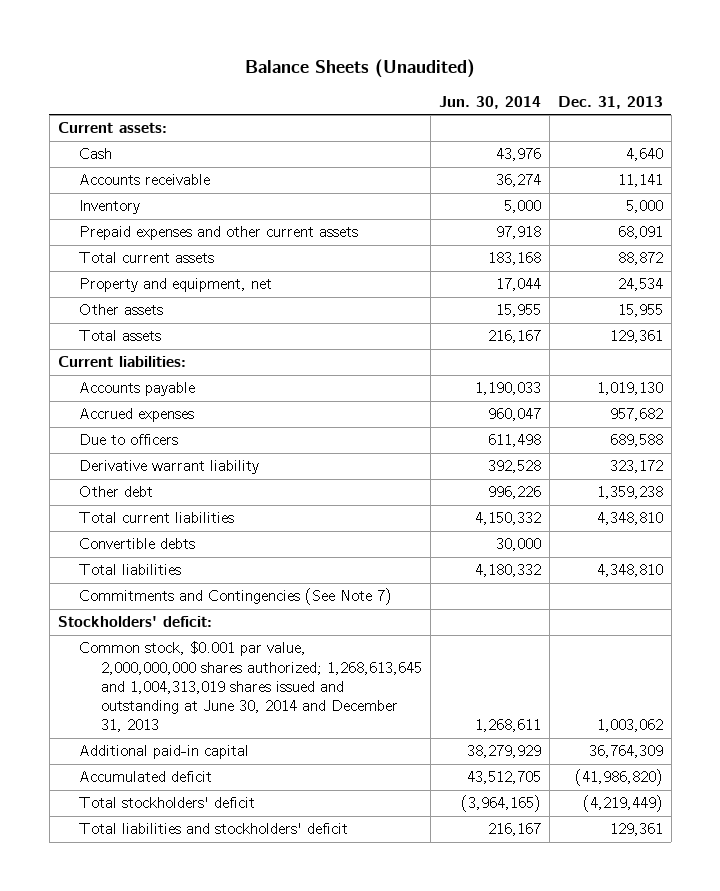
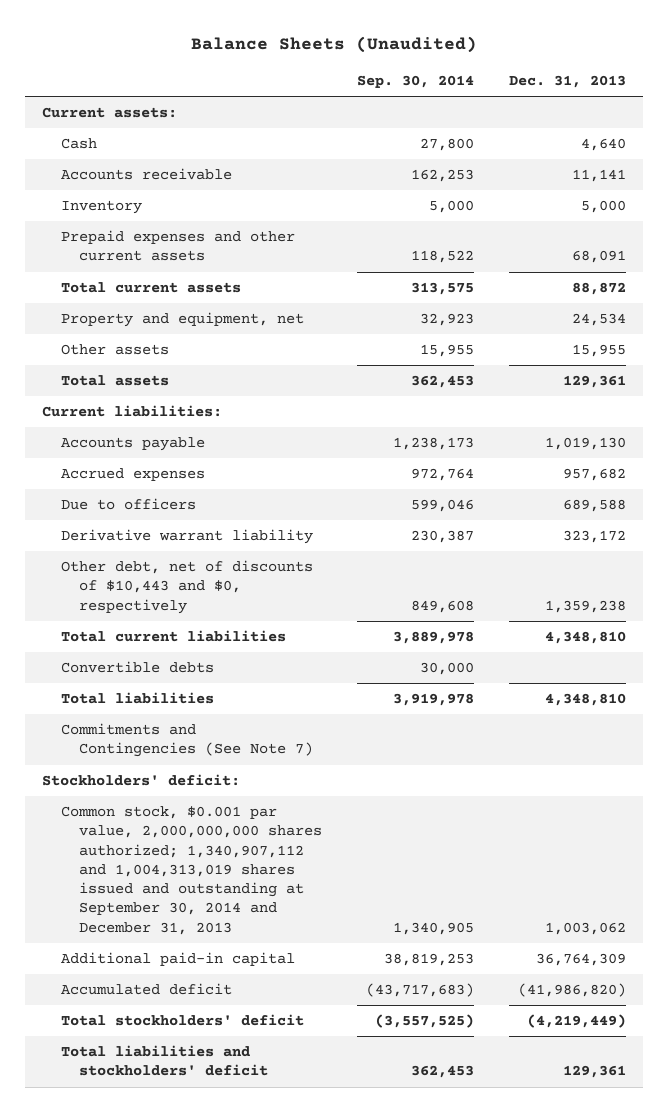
[438,95,541,109] Jun. 30, 2014 -> none
none -> [356,74,474,88] Sep. 30, 2014
[79,486,154,498] Other debt -> [60,560,313,614] Other debt, net of discounts of $10,443 and $0, respectively
[79,641,422,733] Common stock, $0.001 par value, 2,000,000,000 shares authorized; 1,268,613,645 and 1,004,313,019 shares issued and outstanding at June 30, 2014 and December 31, 2013 -> [60,806,323,935] Common stock, $0.001 par value, 2,000,000,000 shares authorized; 1,340,907,112 and 1,004,313,019 shares issued and outstanding at September 30, 2014 and December 31, 2013

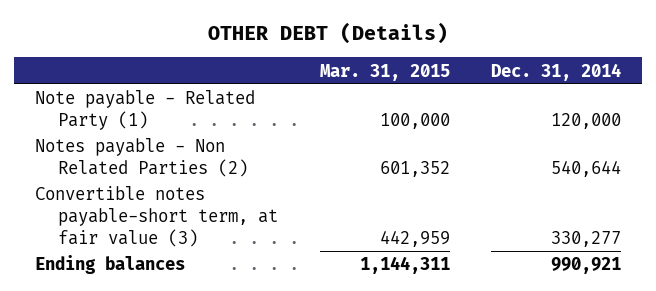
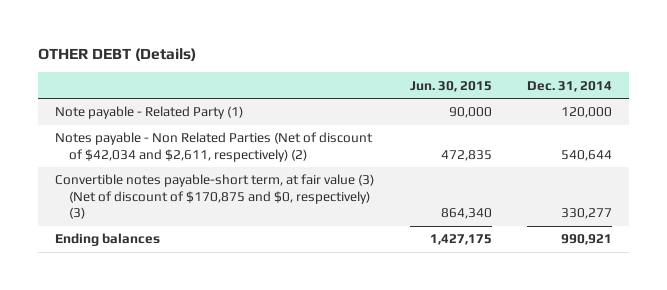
[319,63,450,81] Mar. 31, 2015 -> none
none -> [409,80,492,92] Jun. 30, 2015
[34,138,249,178] Notes payable - Non Related Parties (2) -> [55,132,374,162] Notes payable - Non Related Parties (Net of discount of $42,034 and $2,611, respectively) (2)
[34,186,279,247] Convertible notes payable-short term, at fair value (3) -> [55,174,375,220] Convertible notes payable-short term, at fair value (3) (Net of discount of $170,875 and $0, respectively) (3)

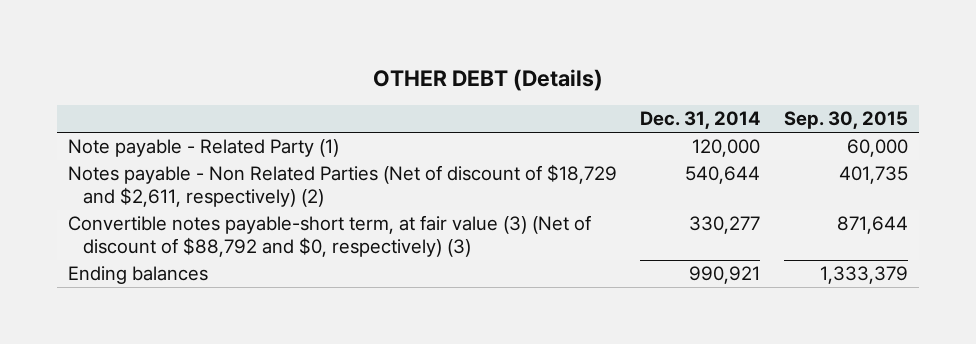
[409,80,492,92] Jun. 30, 2015 -> none
none -> [783,111,908,130] Sep. 30, 2015
[55,132,374,162] Notes payable - Non Related Parties (Net of discount of $42,034 and $2,611, respectively) (2) -> [68,164,618,207] Notes payable - Non Related Parties (Net of discount of $18,729 and $2,611, respectively) (2)
[55,174,375,220] Convertible notes payable-short term, at fair value (3) (Net of discount of $170,875 and $0, respectively) (3) -> [68,215,592,257] Convertible notes payable-short term, at fair value (3) (Net of discount of $88,792 and $0, respectively) (3)

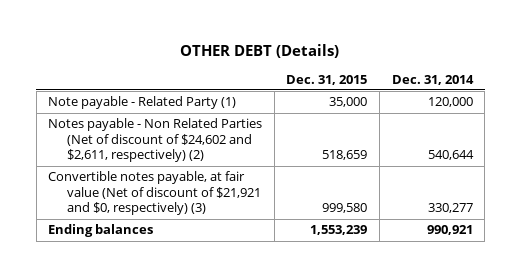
[783,111,908,130] Sep. 30, 2015 -> none
none -> [286,74,368,85] Dec. 31, 2015
[68,164,618,207] Notes payable - Non Related Parties (Net of discount of $18,729 and $2,611, respectively) (2) -> [48,118,263,163] Notes payable - Non Related Parties (Net of discount of $24,602 and $2,611, respectively) (2)
[68,215,592,257] Convertible notes payable-short term, at fair value (3) (Net of discount of $88,792 and $0, respectively) (3) -> [48,171,262,216] Convertible notes payable, at fair value (Net of discount of $21,921 and $0, respectively) (3)

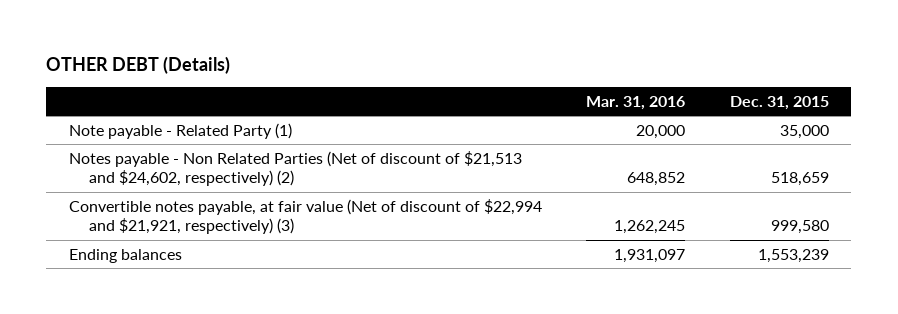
[391,74,474,85] Dec. 31, 2014 -> none
none -> [586,95,686,110] Mar. 31, 2016
[48,118,263,163] Notes payable - Non Related Parties (Net of discount of $24,602 and $2,611, respectively) (2) -> [68,150,522,187] Notes payable - Non Related Parties (Net of discount of $21,513 and $24,602, respectively) (2)
[48,171,262,216] Convertible notes payable, at fair value (Net of discount of $21,921 and $0, respectively) (3) -> [68,198,542,235] Convertible notes payable, at fair value (Net of discount of $22,994 and $21,921, respectively) (3)

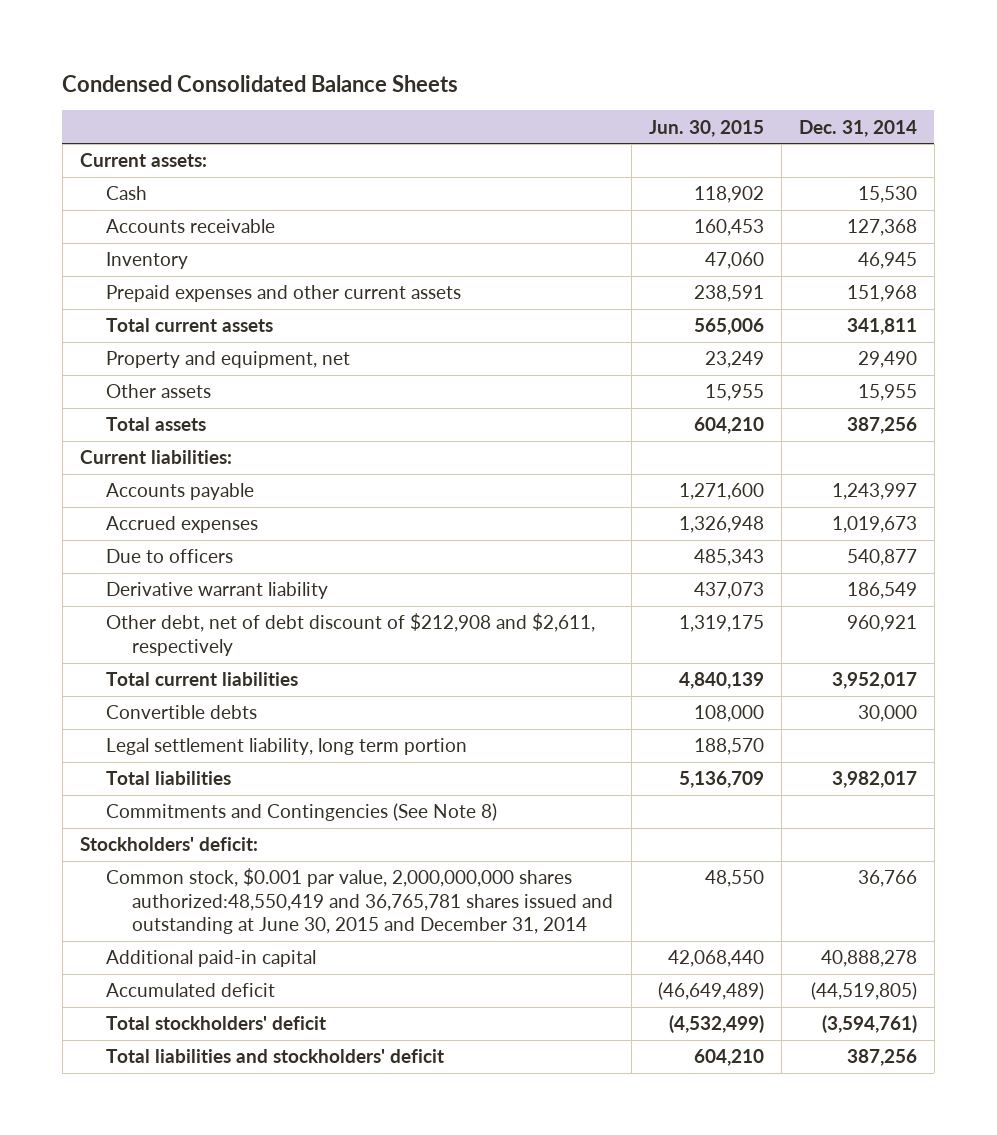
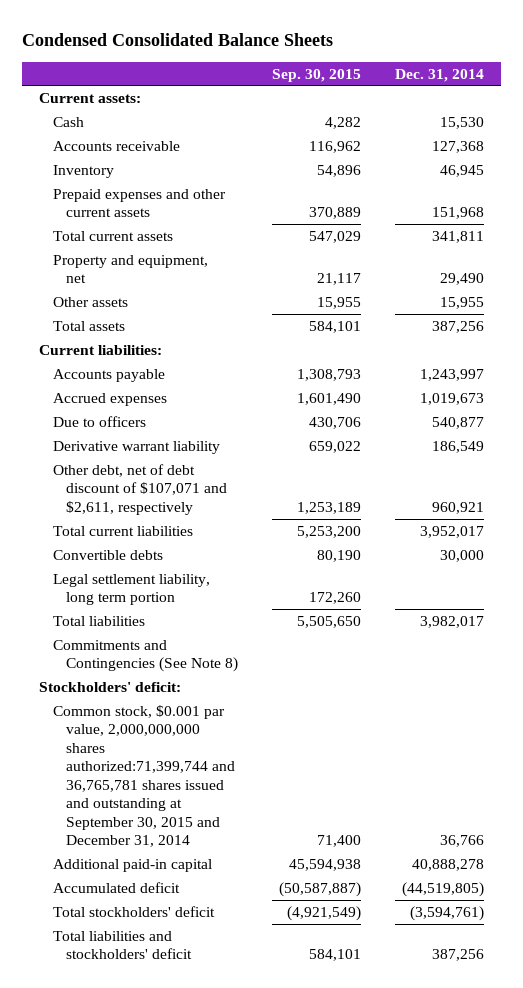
[648,119,764,137] Jun. 30, 2015 -> none
none -> [271,68,361,82] Sep. 30, 2015
[106,613,596,656] Other debt, net of debt discount of $212,908 and $2,611, respectively -> [52,463,227,515] Other debt, net of debt discount of $107,071 and $2,611, respectively
[106,868,614,935] Common stock, $0.001 par value, 2,000,000,000 shares authorized:48,550,419 and 36,765,781 shares issued and outstanding at June 30, 2015 and December 31, 2014 -> [52,704,235,848] Common stock, $0.001 par value, 2,000,000,000 shares authorized:71,399,744 and 36,765,781 shares issued and outstanding at September 30, 2015 and December 31, 2014

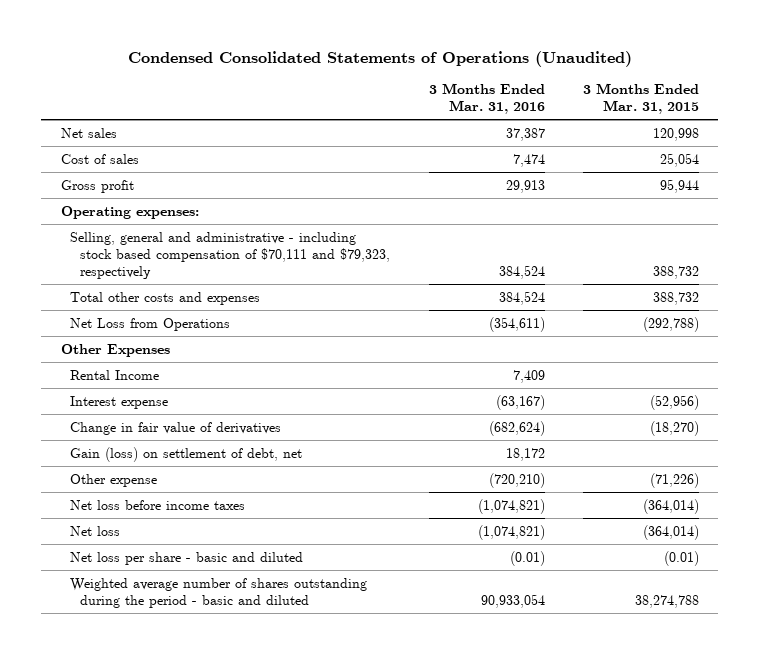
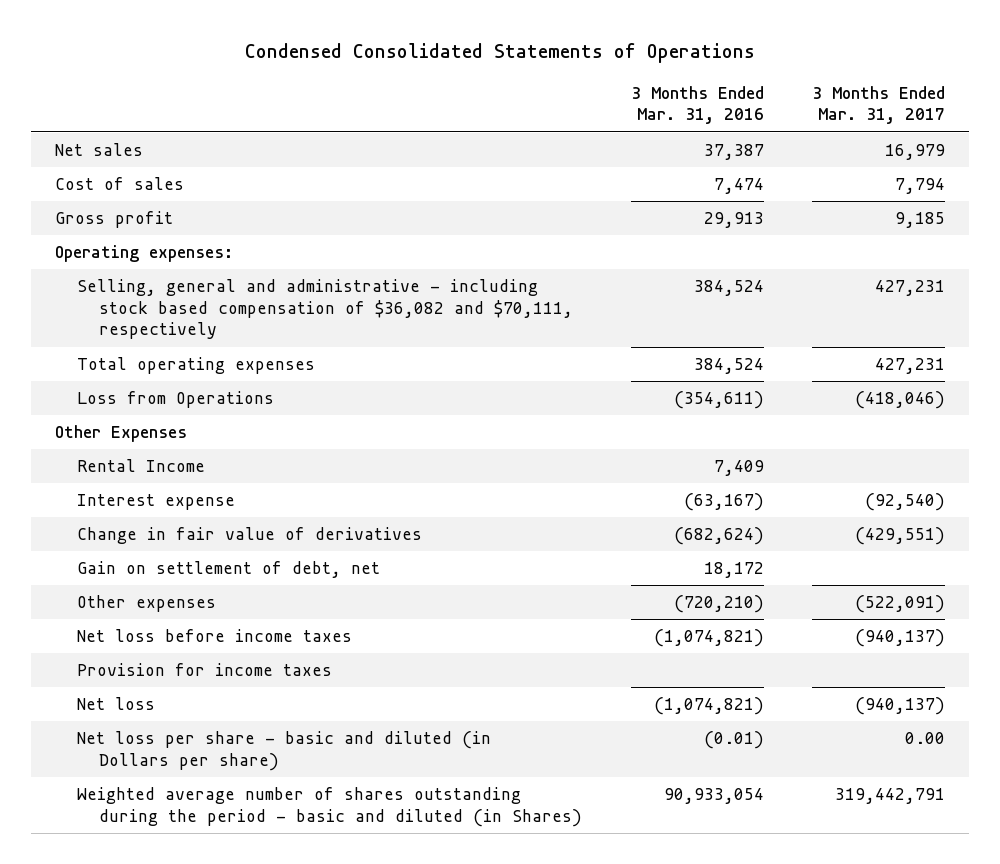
[127,50,632,67] Condensed Consolidated Statements of Operations (Unaudited) -> [244,42,755,63] Condensed Consolidated Statements of Operations
[583,82,700,115] 3 Months Ended Mar. 31, 2015 -> none
none -> [812,85,946,125] 3 Months Ended Mar. 31, 2017
[70,231,391,279] Selling, general and administrative - including stock based compensation of $70,111 and $79,323, respectively -> [77,279,574,340] Selling, general and administrative - including stock based compensation of $36,082 and $70,111, respectively
[70,291,261,305] Total other costs and expenses -> [77,357,316,375] Total operating expenses
[70,317,231,331] Net Loss from Operations -> [77,391,275,409] Loss from Operations
[70,446,303,462] Gain (loss) on settlement of debt, net -> [77,561,381,579] Gain on settlement of debt, net
[70,473,158,487] Other expense -> [77,595,217,613] Other expenses
none -> [77,663,333,677] Provision for income taxes
[70,551,304,565] Net loss per share - basic and diluted -> [77,731,492,771] Net loss per share - basic and diluted (in Dollars per share)
[70,577,368,608] Weighted average number of shares outstanding during the period - basic and diluted -> [77,787,583,827] Weighted average number of shares outstanding during the period - basic and diluted (in Shares)

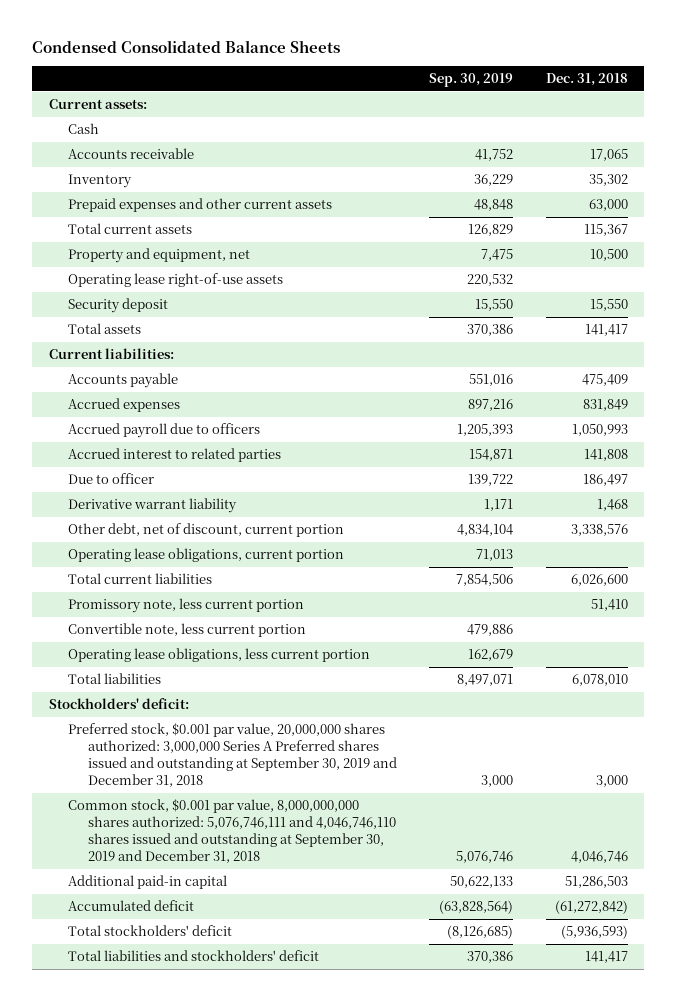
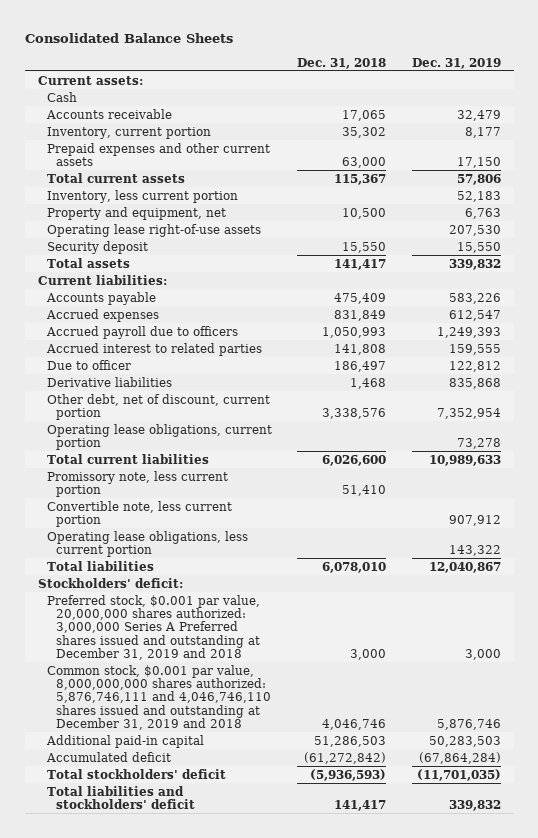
[32,39,341,53] Condensed Consolidated Balance Sheets -> [24,32,233,43] Consolidated Balance Sheets
[429,73,514,88] Sep. 30, 2019 -> none
none -> [411,57,501,69] Dec. 31, 2019
[68,174,133,189] Inventory -> [46,126,211,139] Inventory, current portion
none -> [46,189,238,203] Inventory, less current portion
[68,498,238,514] Derivative warrant liability -> [46,376,172,387] Derivative liabilities
[68,723,397,788] Preferred stock, $0.001 par value, 20,000,000 shares authorized: 3,000,000 Series A Preferred shares issued and outstanding at September 30, 2019 and December 31, 2018 -> [46,594,261,660] Preferred stock, $0.001 par value, 20,000,000 shares authorized: 3,000,000 Series A Preferred shares issued and outstanding at December 31, 2019 and 2018
[68,799,396,864] Common stock, $0.001 par value, 8,000,000,000 shares authorized: 5,076,746,111 and 4,046,746,110 shares issued and outstanding at September 30, 2019 and December 31, 2018 -> [46,664,272,730] Common stock, $0.001 par value, 8,000,000,000 shares authorized: 5,876,746,111 and 4,046,746,110 shares issued and outstanding at December 31, 2019 and 2018

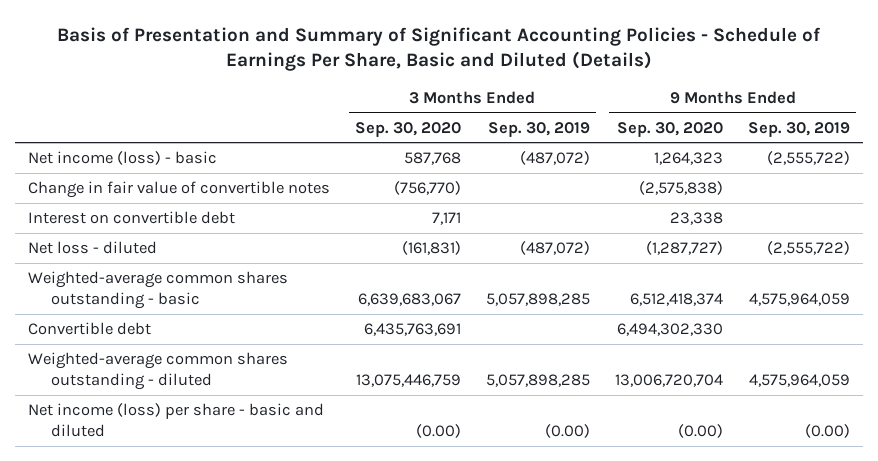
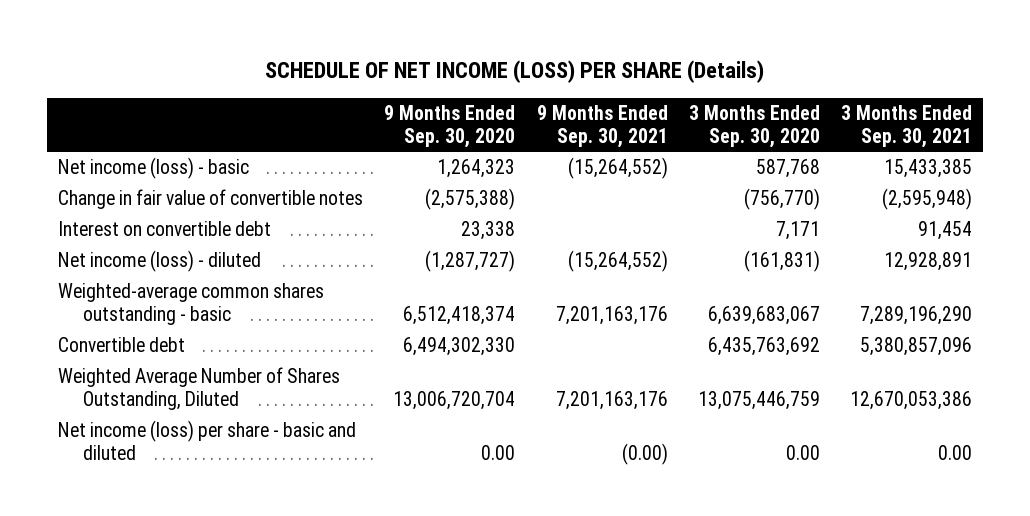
[56,26,821,72] Basis of Presentation and Summary of Significant Accounting Policies - Schedule of Earnings Per Share, Basic and Diluted (Details) -> [265,59,765,83] SCHEDULE OF NET INCOME (LOSS) PER SHARE (Details)
[487,121,590,137] Sep. 30, 2019 -> none
[748,121,851,137] Sep. 30, 2019 -> none
none -> [536,105,668,149] 9 Months Ended Sep. 30, 2021
none -> [841,105,973,149] 3 Months Ended Sep. 30, 2021
[639,181,724,196] (2,575,838) -> [425,188,516,211] (2,575,388)
[27,241,157,255] Net loss - diluted -> [57,250,261,273] Net income (loss) - diluted
[363,323,461,337] 6,435,763,691 -> [707,337,820,357] 6,435,763,692
[27,352,288,391] Weighted-average common shares outstanding - diluted -> [57,367,340,411] Weighted Average Number of Shares Outstanding, Diluted
[415,424,461,439] (0.00) -> [785,445,820,461] 0.00
[678,424,724,439] (0.00) -> [481,445,516,461] 0.00

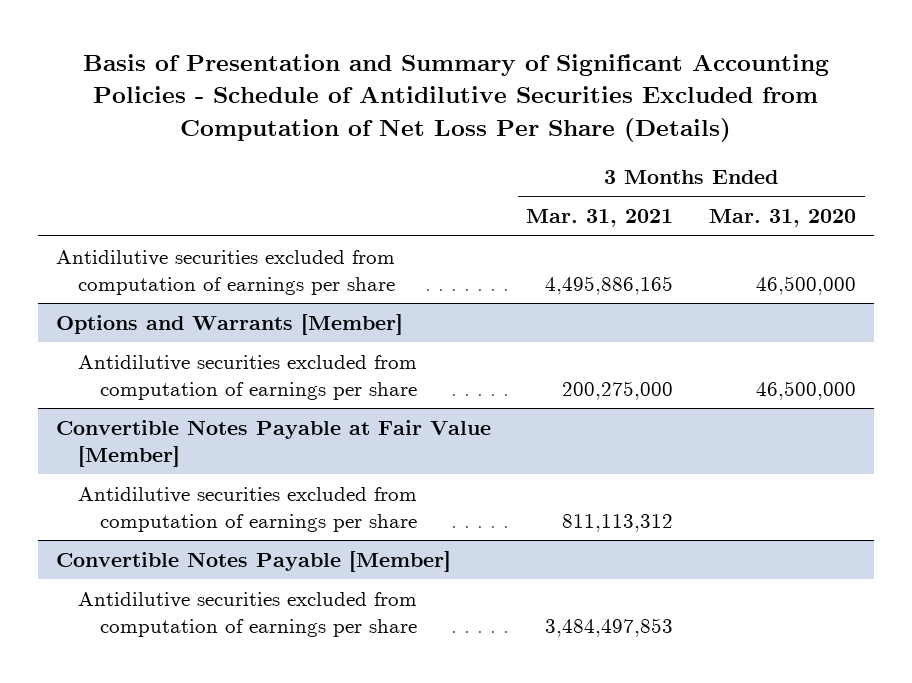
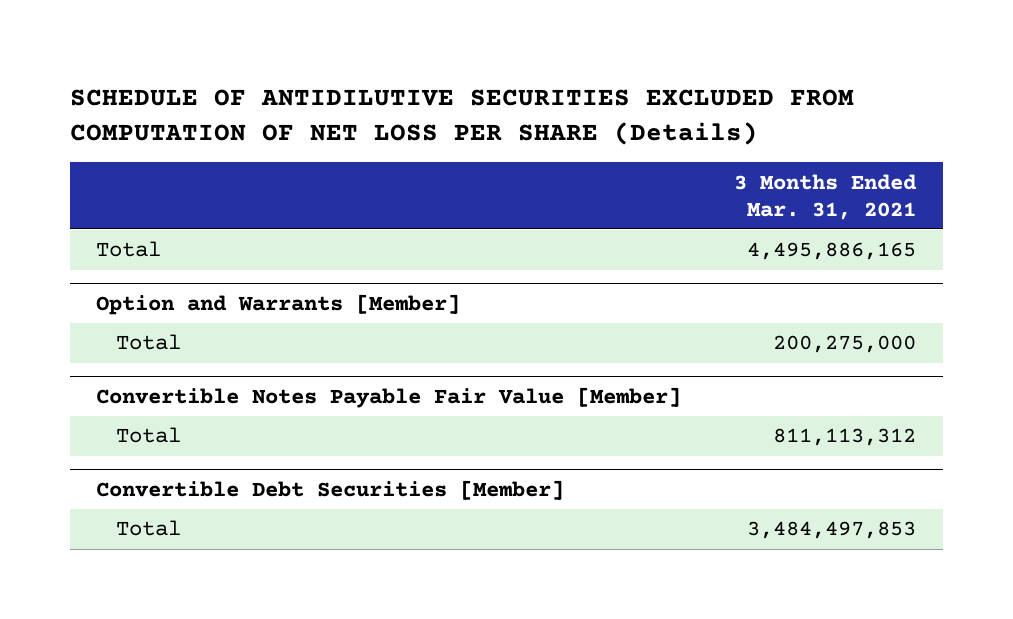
[82,53,829,142] Basis of Presentation and Summary of Significant Accounting Policies - Schedule of Antidilutive Securities Excluded from Computation of Net Loss Per Share (Details) -> [70,88,855,145] SCHEDULE OF ANTIDILUTIVE SECURITIES EXCLUDED FROM COMPUTATION OF NET LOSS PER SHARE (Details)
[709,209,857,228] Mar. 31, 2020 -> none
[55,249,395,295] Antidilutive securities excluded from computation of earnings per share -> [96,241,162,258] Total
[55,313,403,335] Options and Warrants [Member] -> [96,293,461,315] Option and Warrants [Member]
[77,354,417,400] Antidilutive securities excluded from computation of earnings per share -> [115,334,181,351] Total
[55,419,491,467] Convertible Notes Payable at Fair Value [Member] -> [96,386,682,408] Convertible Notes Payable Fair Value [Member]
[77,486,417,532] Antidilutive securities excluded from computation of earnings per share -> [115,427,181,444] Total
[55,550,451,572] Convertible Notes Payable [Member] -> [96,479,565,500] Convertible Debt Securities [Member]
[77,591,417,637] Antidilutive securities excluded from computation of earnings per share -> [115,520,181,537] Total

